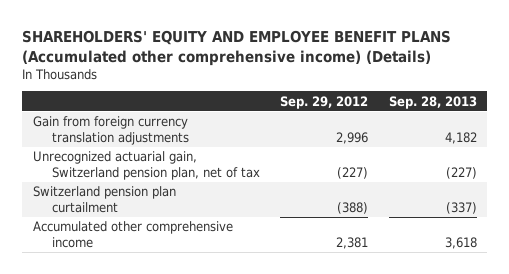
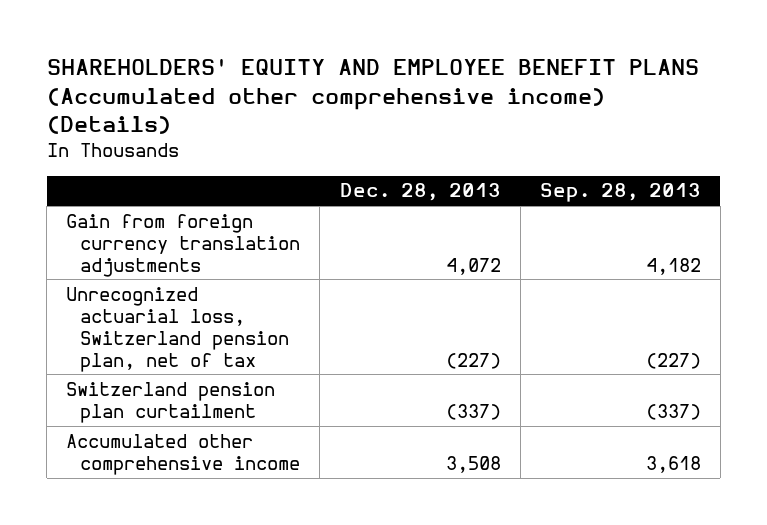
[280,95,369,109] Sep. 29, 2012 -> none
none -> [339,183,501,202] Dec. 28, 2013
[32,151,260,180] Unrecognized actuarial gain, Switzerland pension plan, net of tax -> [66,286,290,372] Unrecognized actuarial loss, Switzerland pension plan, net of tax

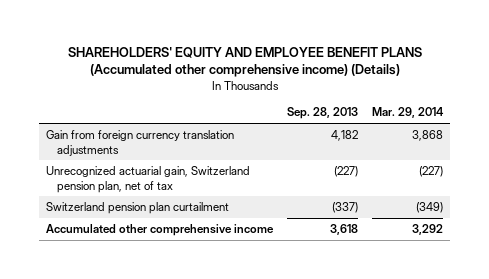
[339,183,501,202] Dec. 28, 2013 -> none
none -> [372,107,445,119] Mar. 29, 2014
[66,286,290,372] Unrecognized actuarial loss, Switzerland pension plan, net of tax -> [45,166,250,193] Unrecognized actuarial gain, Switzerland pension plan, net of tax

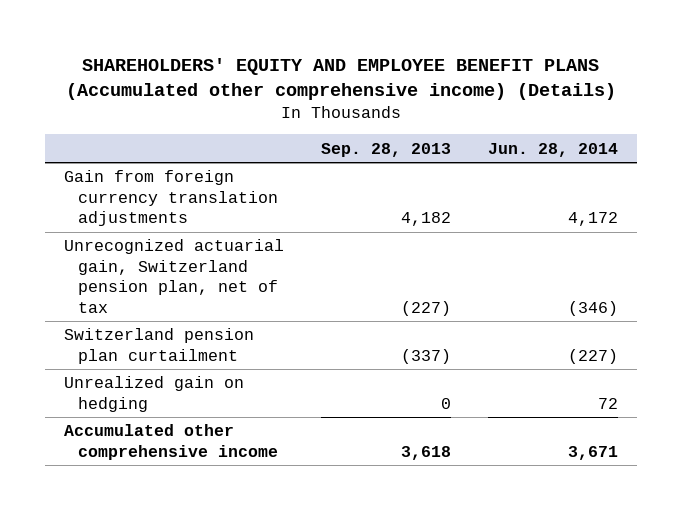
[372,107,445,119] Mar. 29, 2014 -> none
none -> [488,142,619,157] Jun. 28, 2014
none -> [63,376,244,412] Unrealized gain on hedging

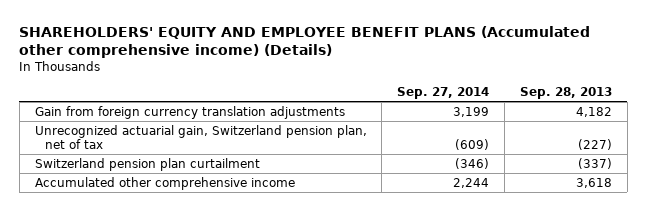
[488,142,619,157] Jun. 28, 2014 -> none
none -> [397,87,490,100] Sep. 27, 2014
[63,376,244,412] Unrealized gain on hedging -> none

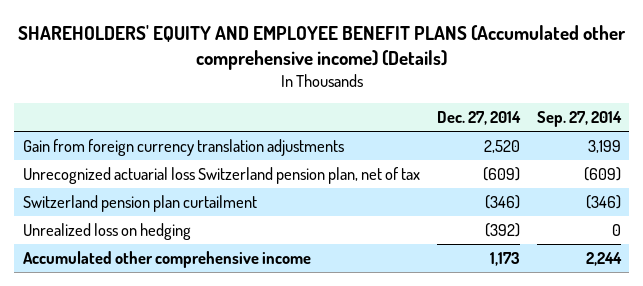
[519,87,612,100] Sep. 28, 2013 -> none
none -> [436,111,521,126] Dec. 27, 2014
[34,124,367,149] Unrecognized actuarial gain, Switzerland pension plan, net of tax -> [22,166,420,184] Unrecognized actuarial loss Switzerland pension plan, net of tax
none -> [22,222,191,240] Unrealized loss on hedging

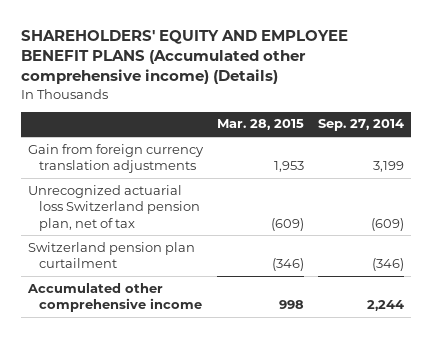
[436,111,521,126] Dec. 27, 2014 -> none
none -> [217,119,305,131] Mar. 28, 2015
[22,222,191,240] Unrealized loss on hedging -> none

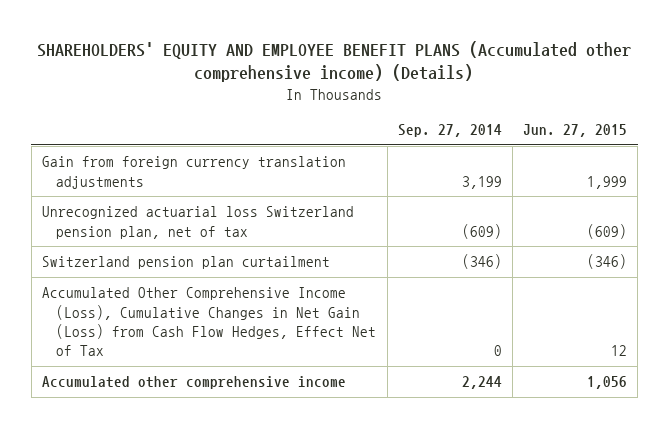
[217,119,305,131] Mar. 28, 2015 -> none
none -> [522,124,627,138] Jun. 27, 2015
none -> [41,287,377,357] Accumulated Other Comprehensive Income (Loss), Cumulative Changes in Net Gain (Loss) from Cash Flow Hedges, Effect Net of Tax

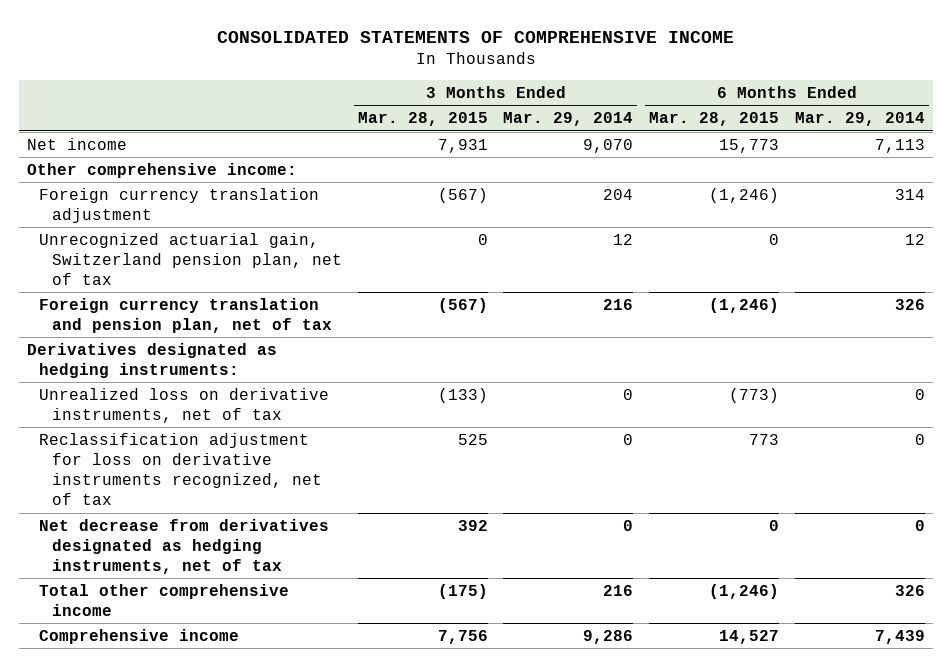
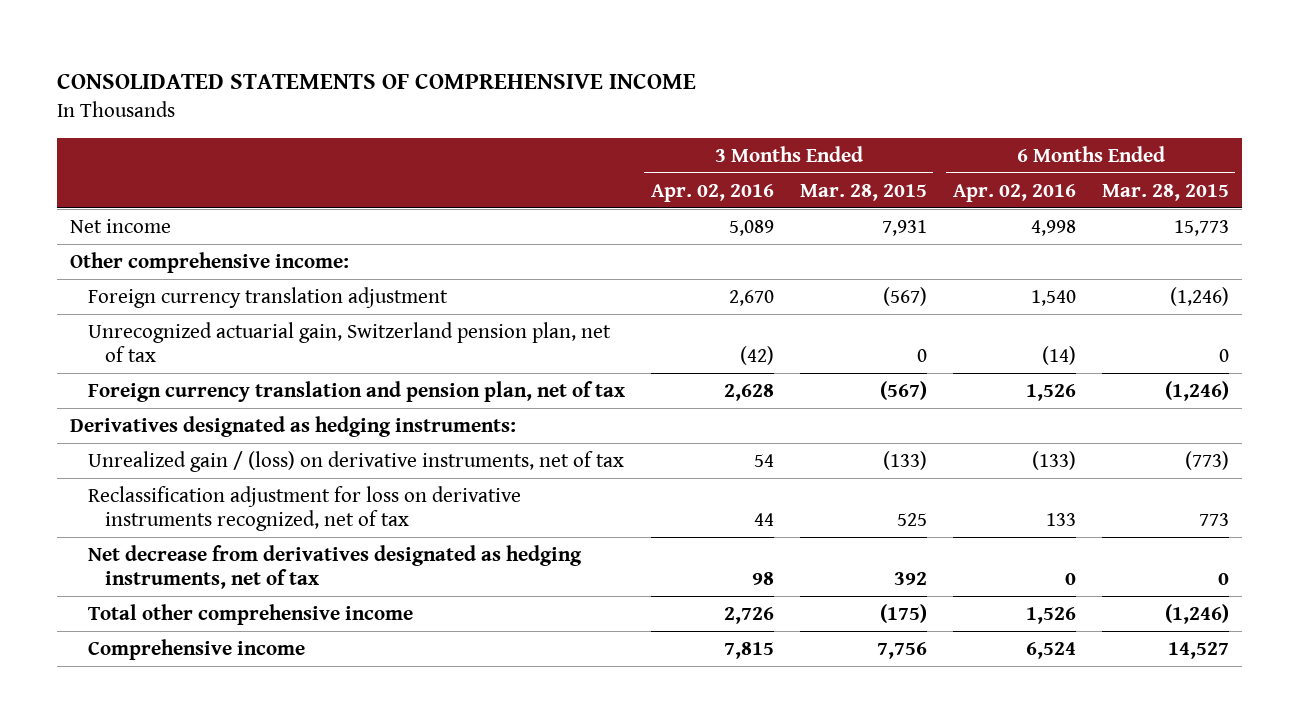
[503,112,634,127] Mar. 29, 2014 -> none
[795,112,926,127] Mar. 29, 2014 -> none
none -> [650,183,774,202] Apr. 02, 2016
none -> [952,183,1076,202] Apr. 02, 2016
[39,387,330,423] Unrealized loss on derivative instruments, net of tax -> [87,450,624,472] Unrealized gain / (loss) on derivative instruments, net of tax

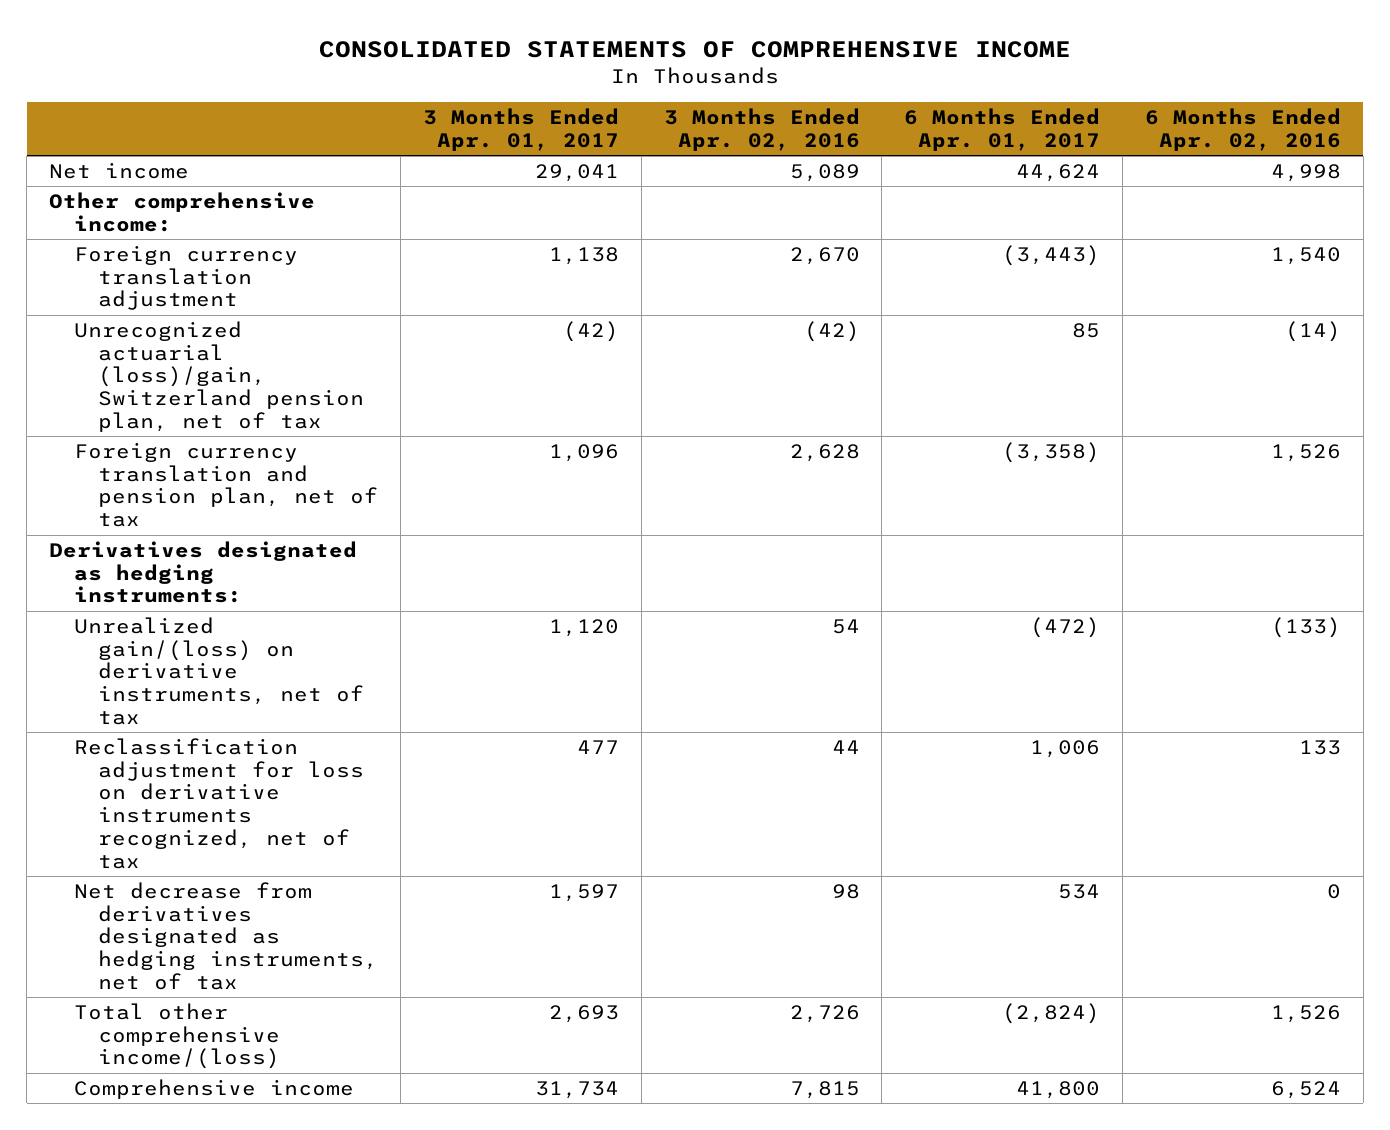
[799,183,927,201] Mar. 28, 2015 -> none
[1101,183,1229,201] Mar. 28, 2015 -> none
none -> [422,108,619,152] 3 Months Ended Apr. 01, 2017
none -> [904,108,1101,152] 6 Months Ended Apr. 01, 2017
[87,321,611,362] Unrecognized actuarial gain, Switzerland pension plan, net of tax -> [73,320,365,432] Unrecognized actuarial (loss)/gain, Switzerland pension plan, net of tax
[87,450,624,472] Unrealized gain / (loss) on derivative instruments, net of tax -> [73,616,365,725] Unrealized gain/(loss) on derivative instruments, net of tax
[87,603,413,625] Total other comprehensive income -> [73,1002,281,1070] Total other comprehensive income/(loss)

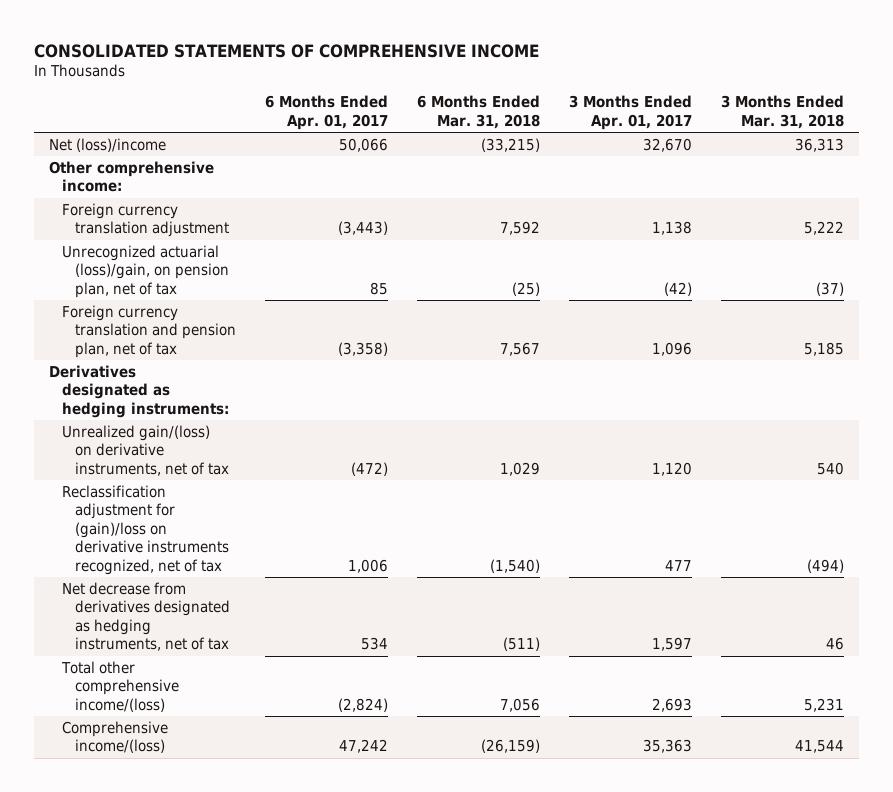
[663,108,860,152] 3 Months Ended Apr. 02, 2016 -> none
[1145,108,1342,152] 6 Months Ended Apr. 02, 2016 -> none
none -> [417,95,541,129] 6 Months Ended Mar. 31, 2018
none -> [721,95,845,129] 3 Months Ended Mar. 31, 2018
[49,161,190,179] Net income -> [48,137,166,152] Net (loss)/income
[534,163,619,182] 29,041 -> [643,137,693,152] 32,670
[1016,163,1101,182] 44,624 -> [339,137,389,152] 50,066
[73,320,365,432] Unrecognized actuarial (loss)/gain, Switzerland pension plan, net of tax -> [61,244,229,298] Unrecognized actuarial (loss)/gain, on pension plan, net of tax
[73,737,365,869] Reclassification adjustment for loss on derivative instruments recognized, net of tax -> [61,484,229,575] Reclassification adjustment for (gain)/loss on derivative instruments recognized, net of tax
[73,1078,354,1099] Comprehensive income -> [61,720,168,754] Comprehensive income/(loss)
[534,1080,619,1099] 31,734 -> [643,739,693,754] 35,363
[1016,1080,1101,1099] 41,800 -> [339,739,389,754] 47,242

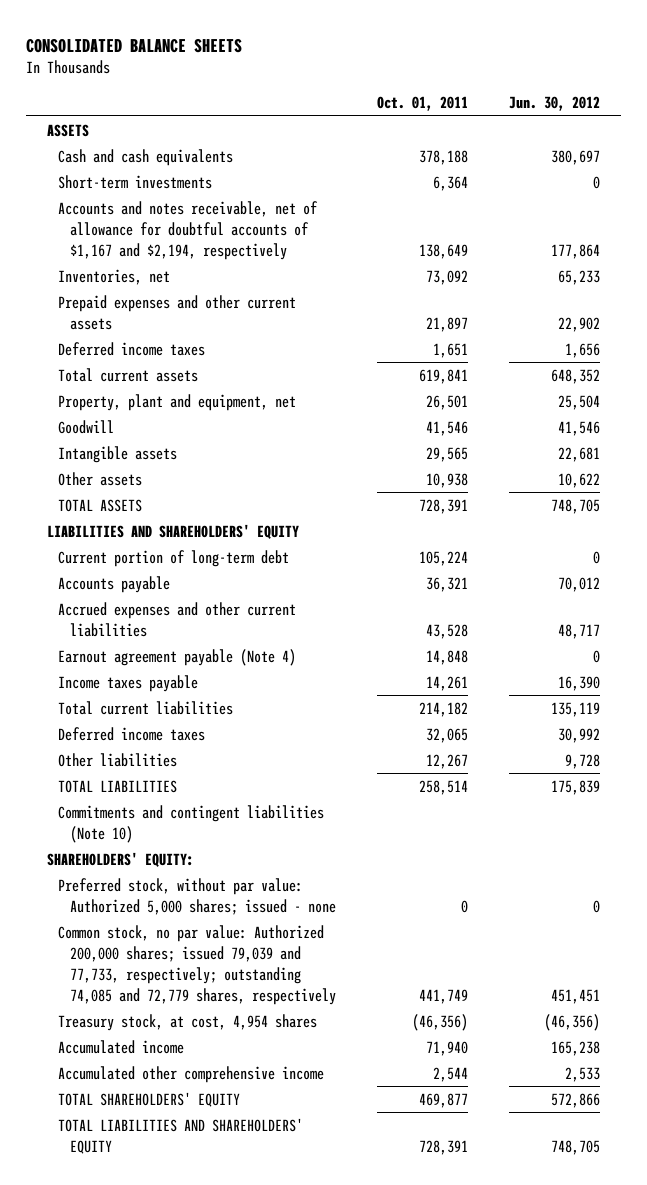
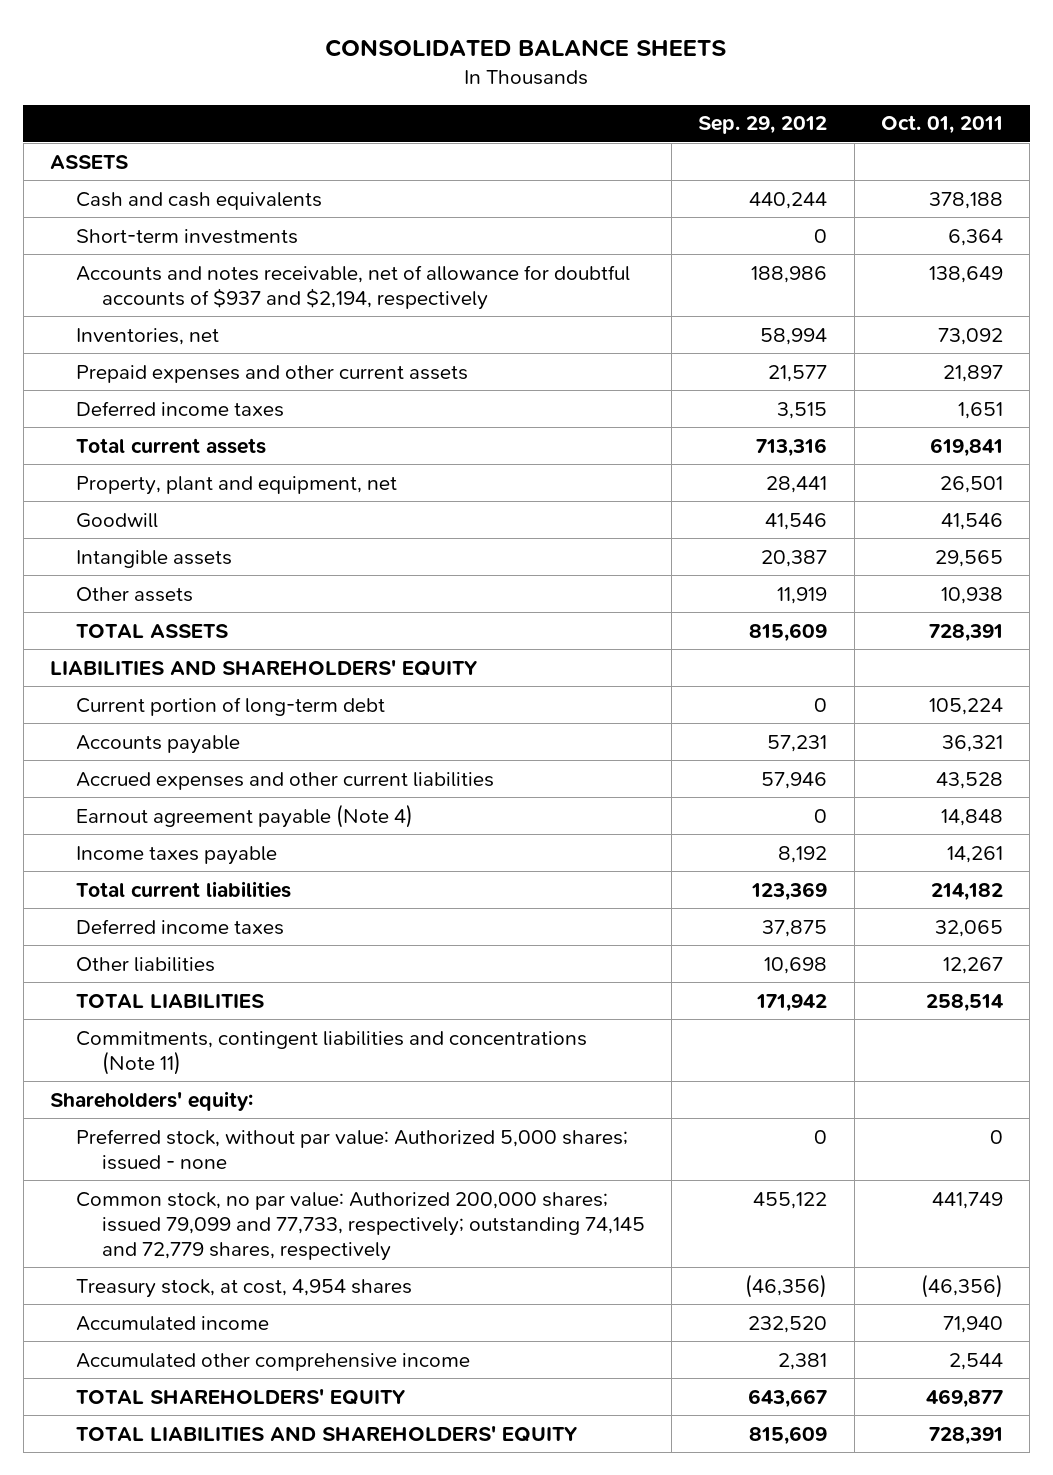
[509,96,601,112] Jun. 30, 2012 -> none
none -> [698,116,828,135] Sep. 29, 2012
[58,200,319,260] Accounts and notes receivable, net of allowance for doubtful accounts of $1,167 and $2,194, respectively -> [75,264,630,310] Accounts and notes receivable, net of allowance for doubtful accounts of $937 and $2,194, respectively
[58,804,325,843] Commitments and contingent liabilities (Note 10) -> [75,1030,587,1075] Commitments, contingent liabilities and concentrations (Note 11)
[46,851,194,867] SHAREHOLDERS' EQUITY: -> [49,1090,253,1111] Shareholders' equity:
[58,924,336,1005] Common stock, no par value: Authorized 200,000 shares; issued 79,039 and 77,733, respectively; outstanding 74,085 and 72,779 shares, respectively -> [75,1191,645,1261] Common stock, no par value: Authorized 200,000 shares; issued 79,099 and 77,733, respectively; outstanding 74,145 and 72,779 shares, respectively

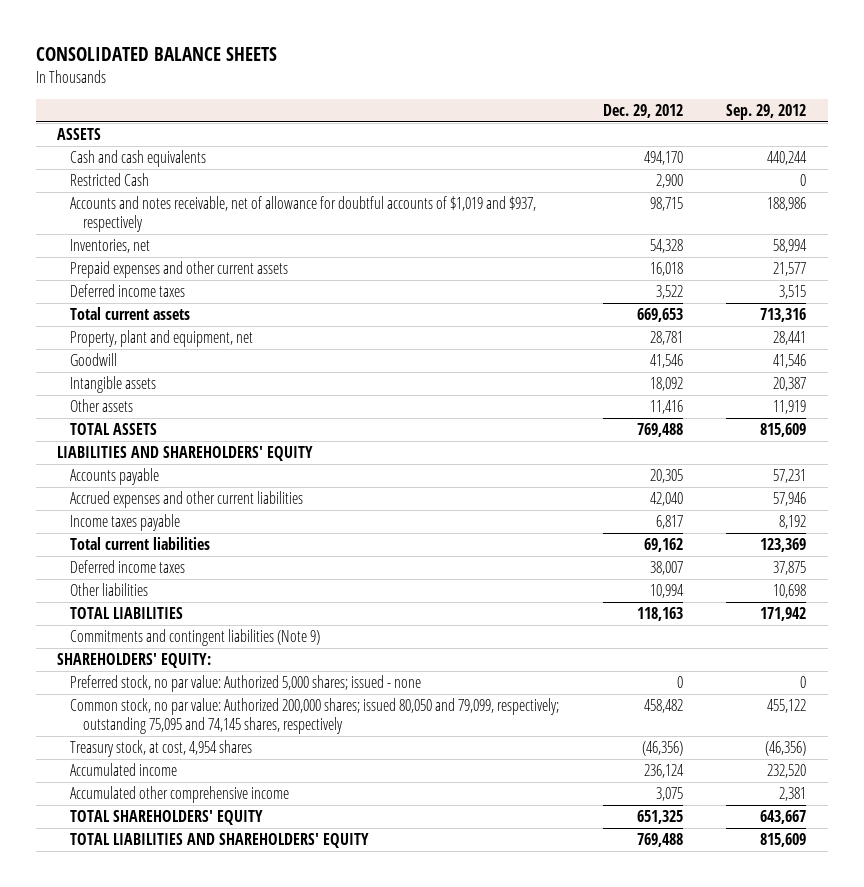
[881,115,1004,135] Oct. 01, 2011 -> none
none -> [602,103,683,118] Dec. 29, 2012
[75,228,298,244] Short-term investments -> none
none -> [69,173,149,187] Restricted Cash
[75,264,630,310] Accounts and notes receivable, net of allowance for doubtful accounts of $937 and $2,194, respectively -> [69,196,536,232] Accounts and notes receivable, net of allowance for doubtful accounts of $1,019 and $937, respectively
[75,696,385,716] Current portion of long-term debt -> none
[75,803,413,828] Earnout agreement payable (Note 4) -> none
[75,1030,587,1075] Commitments, contingent liabilities and concentrations (Note 11) -> [69,629,320,647] Commitments and contingent liabilities (Note 9)
[49,1090,253,1111] Shareholders' equity: -> [57,653,212,669] SHAREHOLDERS' EQUITY:
[75,1128,628,1170] Preferred stock, without par value: Authorized 5,000 shares; issued - none -> [69,675,421,693] Preferred stock, no par value: Authorized 5,000 shares; issued - none
[75,1191,645,1261] Common stock, no par value: Authorized 200,000 shares; issued 79,099 and 77,733, respectively; outstanding 74,145 and 72,779 shares, respectively -> [69,698,559,734] Common stock, no par value: Authorized 200,000 shares; issued 80,050 and 79,099, respectively; outstanding 75,095 and 74,145 shares, respectively

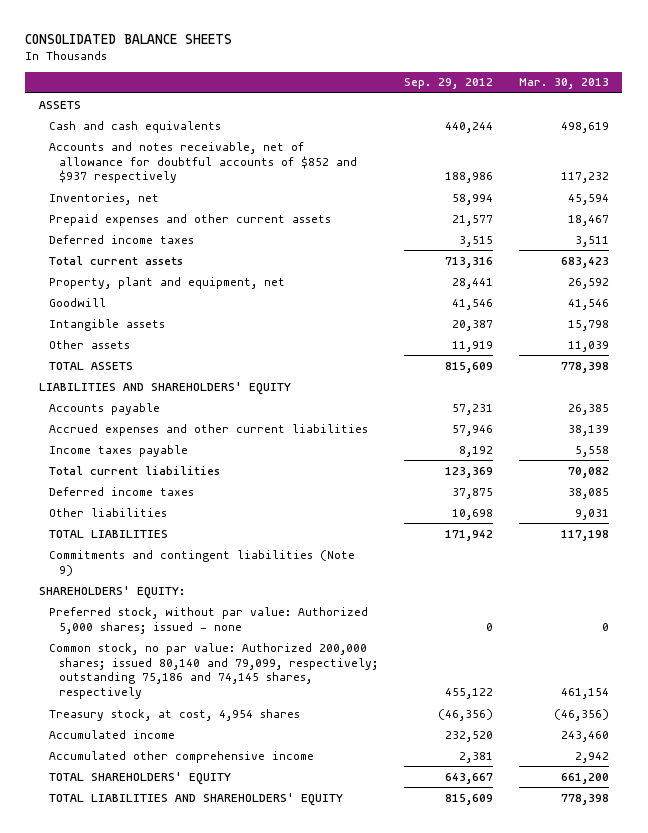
[602,103,683,118] Dec. 29, 2012 -> none
none -> [519,78,610,90] Mar. 30, 2013
[69,173,149,187] Restricted Cash -> none
[69,196,536,232] Accounts and notes receivable, net of allowance for doubtful accounts of $1,019 and $937, respectively -> [48,141,357,184] Accounts and notes receivable, net of allowance for doubtful accounts of $852 and $937 respectively
[69,675,421,693] Preferred stock, no par value: Authorized 5,000 shares; issued - none -> [48,606,368,634] Preferred stock, without par value: Authorized 5,000 shares; issued - none
[69,698,559,734] Common stock, no par value: Authorized 200,000 shares; issued 80,050 and 79,099, respectively; outstanding 75,095 and 74,145 shares, respectively -> [48,642,378,700] Common stock, no par value: Authorized 200,000 shares; issued 80,140 and 79,099, respectively; outstanding 75,186 and 74,145 shares, respectively

